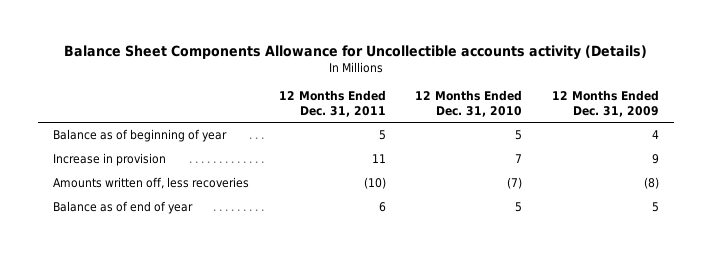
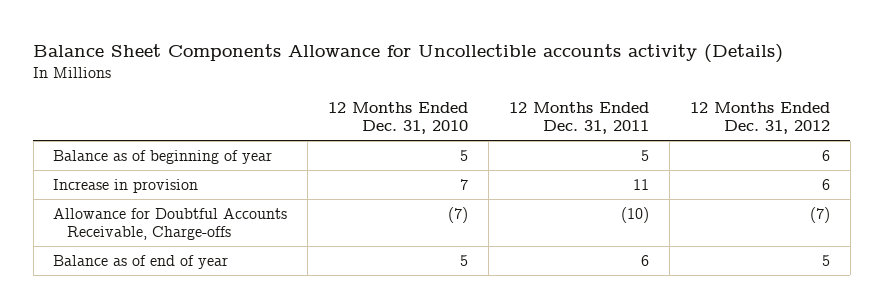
[551,90,659,117] 12 Months Ended Dec. 31, 2009 -> none
none -> [690,102,831,135] 12 Months Ended Dec. 31, 2012
[52,177,249,190] Amounts written off, less recoveries -> none
none -> [53,207,288,240] Allowance for Doubtful Accounts Receivable, Charge-offs

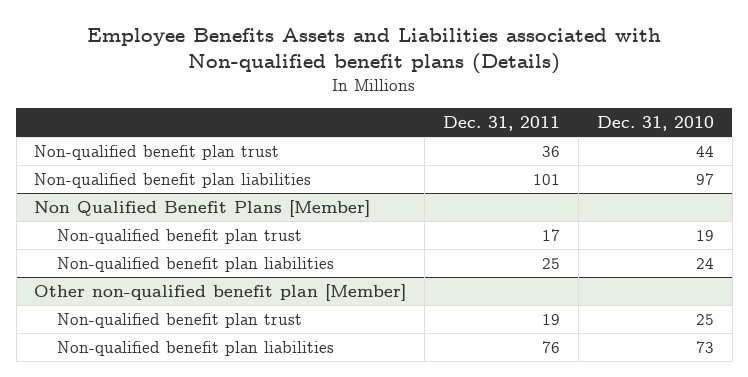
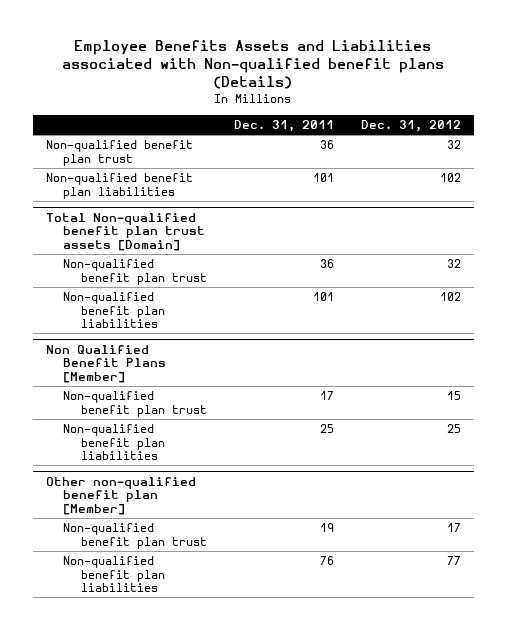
[596,115,714,131] Dec. 31, 2010 -> none
none -> [360,119,461,132] Dec. 31, 2012
none -> [46,212,206,252] Total Non-qualified benefit plan trust assets [Domain]
none -> [63,259,207,285] Non-qualified benefit plan trust
none -> [63,292,165,329] Non-qualified benefit plan liabilities

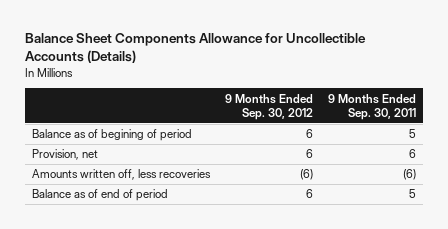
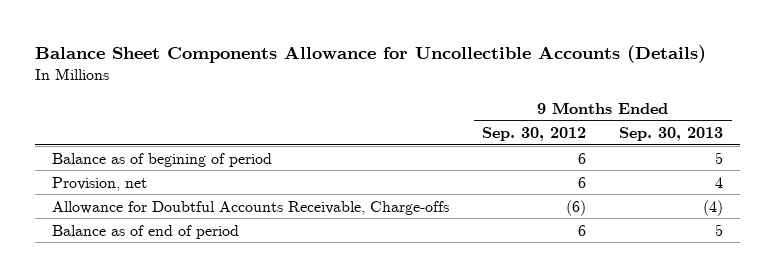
[327,93,416,120] 9 Months Ended Sep. 30, 2011 -> none
none -> [619,127,724,142] Sep. 30, 2013
[32,169,212,181] Amounts written off, less recoveries -> none
none -> [51,200,449,215] Allowance for Doubtful Accounts Receivable, Charge-offs

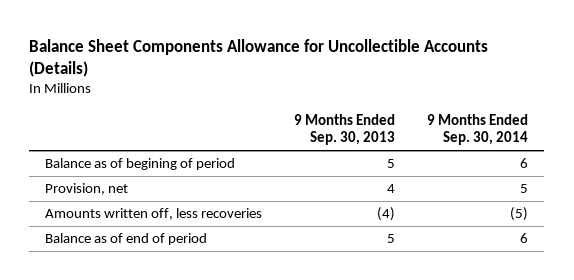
[482,127,587,142] Sep. 30, 2012 -> none
none -> [427,114,529,146] 9 Months Ended Sep. 30, 2014
[51,200,449,215] Allowance for Doubtful Accounts Receivable, Charge-offs -> [45,208,263,221] Amounts written off, less recoveries

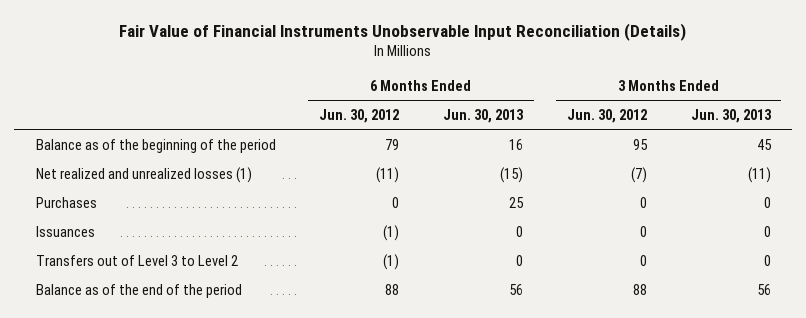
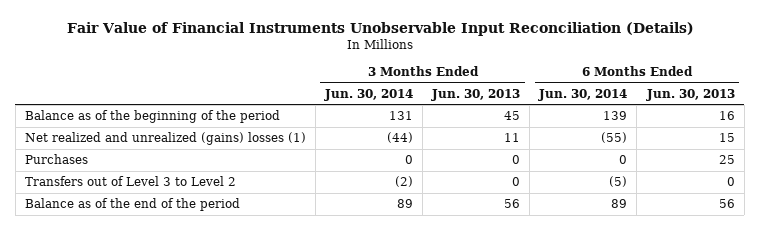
[319,108,400,123] Jun. 30, 2012 -> none
[566,108,647,123] Jun. 30, 2012 -> none
none -> [324,88,414,101] Jun. 30, 2014
none -> [538,88,628,101] Jun. 30, 2014
[35,166,252,183] Net realized and unrealized losses (1) -> [25,132,307,146] Net realized and unrealized (gains) losses (1)
[500,166,524,183] (15) -> [718,133,735,143] 15
[747,166,771,183] (11) -> [504,133,521,143] 11
[35,225,95,237] Issuances -> none

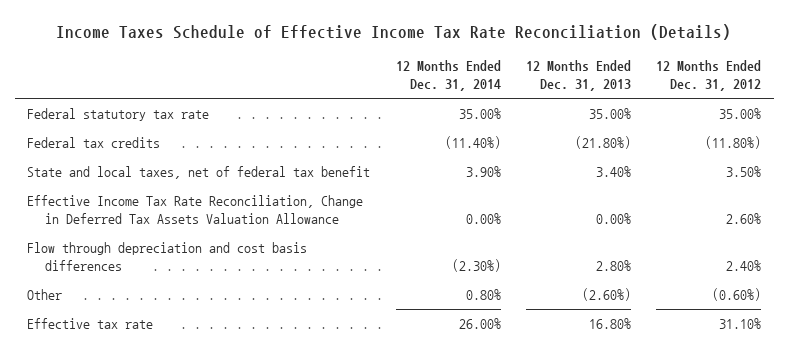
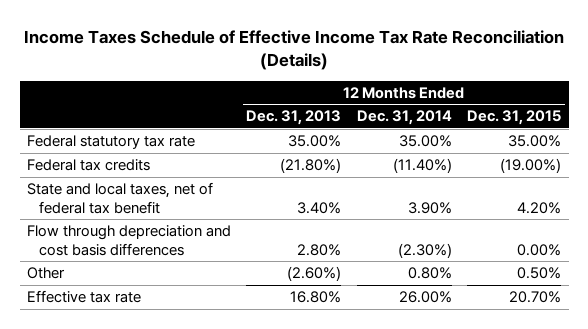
[656,60,762,92] 12 Months Ended Dec. 31, 2012 -> none
none -> [466,110,561,126] Dec. 31, 2015
[27,194,364,225] Effective Income Tax Rate Reconciliation, Change in Deferred Tax Assets Valuation Allowance -> none

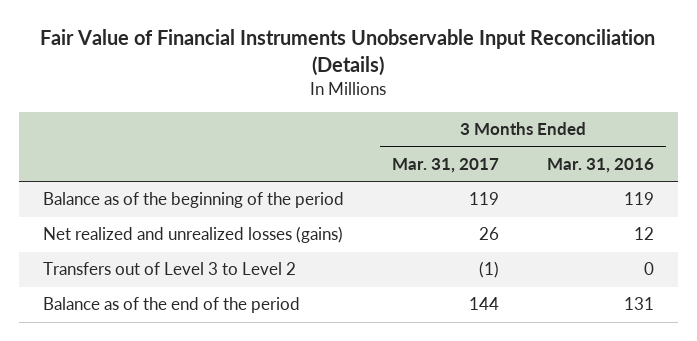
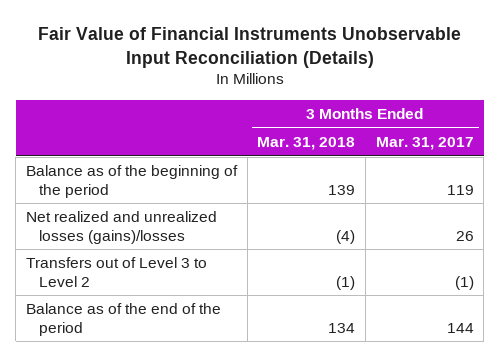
[547,157,655,173] Mar. 31, 2016 -> none
none -> [257,137,356,151] Mar. 31, 2018
[42,226,343,244] Net realized and unrealized losses (gains) -> [25,211,217,244] Net realized and unrealized losses (gains)/losses

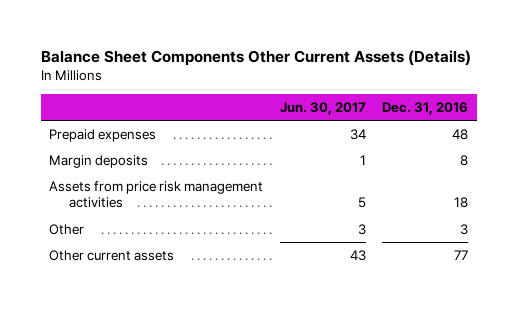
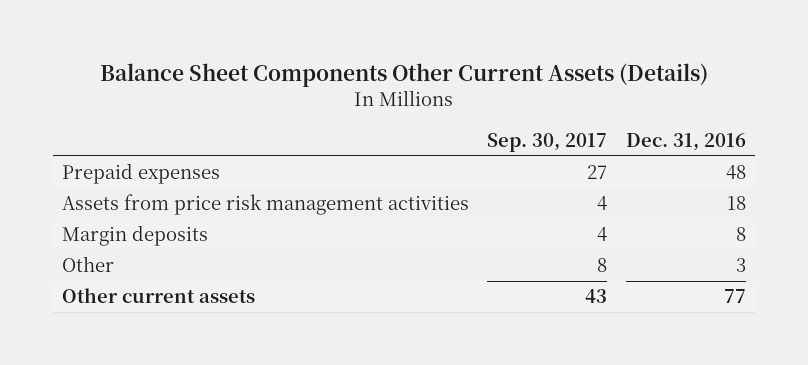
[279,101,366,115] Jun. 30, 2017 -> none
none -> [487,132,608,152] Sep. 30, 2017
[49,154,149,168] Margin deposits -> [61,225,208,247] Margin deposits

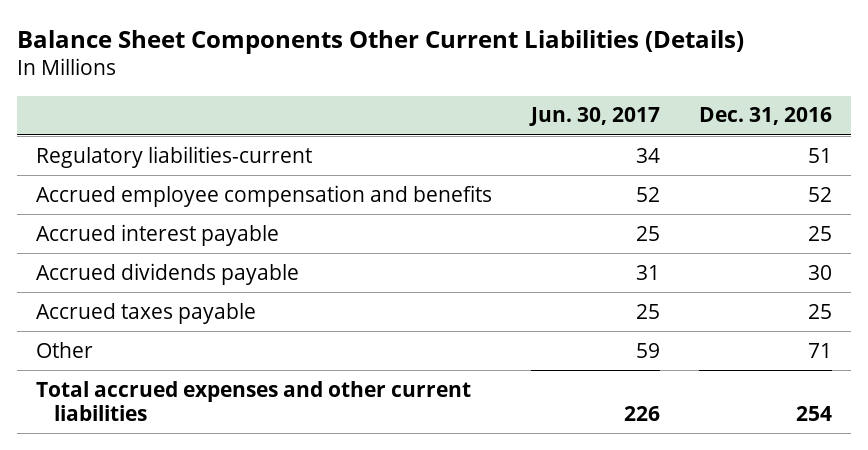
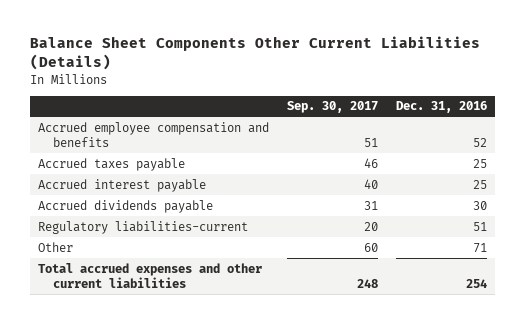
[528,107,660,127] Jun. 30, 2017 -> none
none -> [287,101,379,114] Sep. 30, 2017
[36,302,257,324] Accrued taxes payable -> [38,157,186,171] Accrued taxes payable
[36,145,313,168] Regulatory liabilities-current -> [38,220,249,234] Regulatory liabilities-current

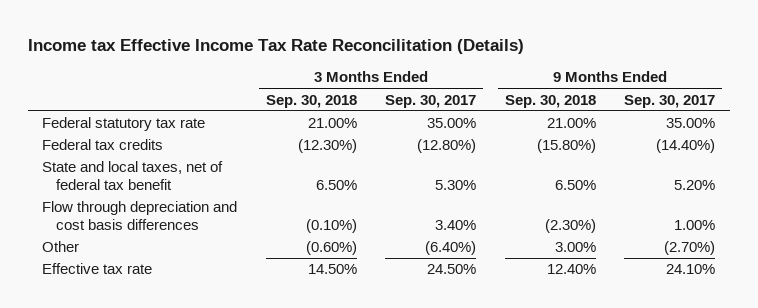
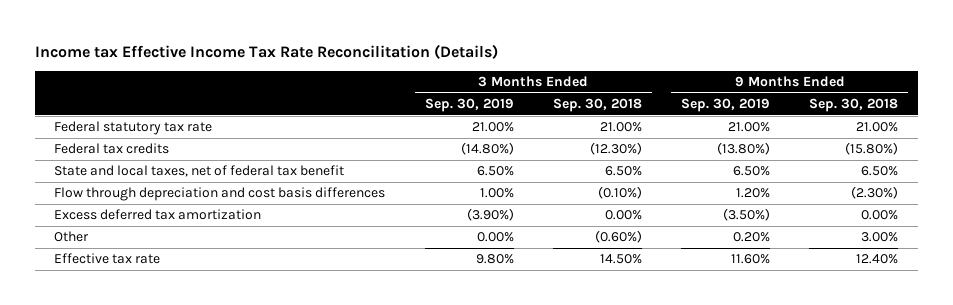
[385,94,477,108] Sep. 30, 2017 -> none
[624,94,716,108] Sep. 30, 2017 -> none
none -> [424,98,514,113] Sep. 30, 2019
none -> [680,98,770,113] Sep. 30, 2019
none -> [54,209,262,221] Excess deferred tax amortization

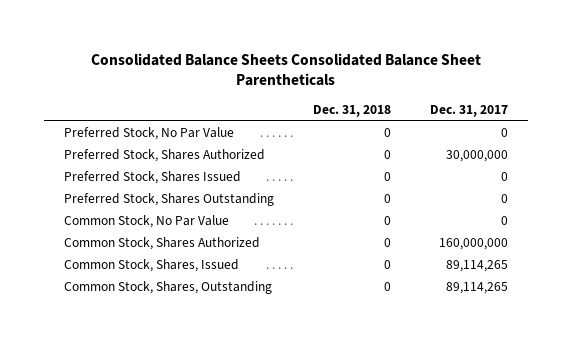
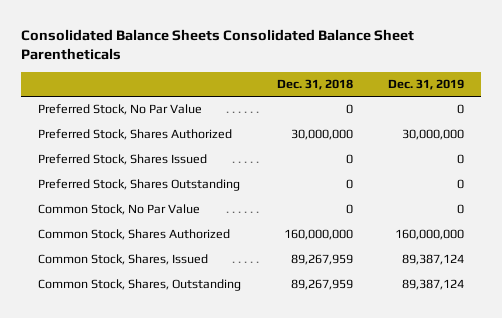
[430,105,509,118] Dec. 31, 2017 -> none
none -> [387,79,464,91] Dec. 31, 2019
[383,150,391,160] 0 -> [290,129,353,141] 30,000,000
[383,238,391,248] 0 -> [283,229,353,241] 160,000,000
[383,260,391,270] 0 -> [290,254,353,266] 89,267,959
[383,282,391,292] 0 -> [290,279,353,291] 89,267,959

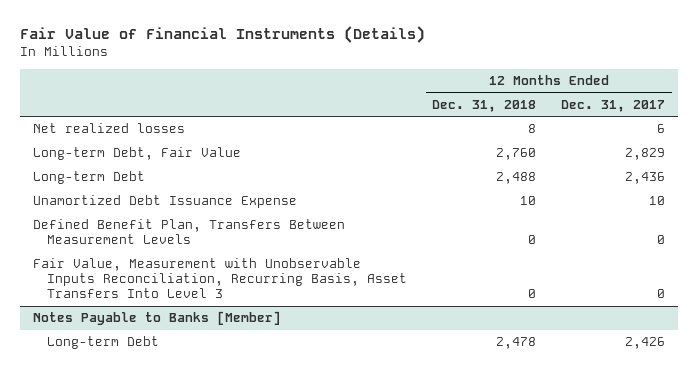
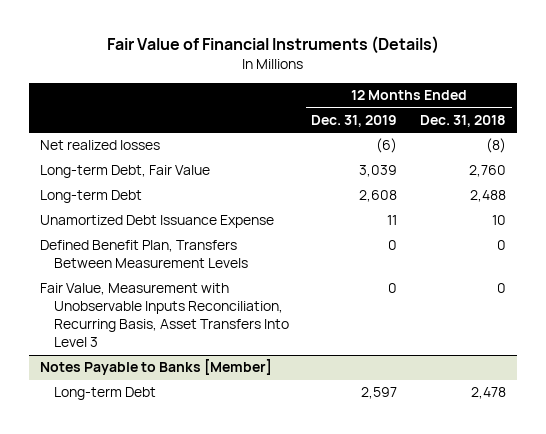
[561,99,666,112] Dec. 31, 2017 -> none
none -> [311,115,398,128] Dec. 31, 2019
[528,124,537,134] 8 -> [486,138,507,154] (8)

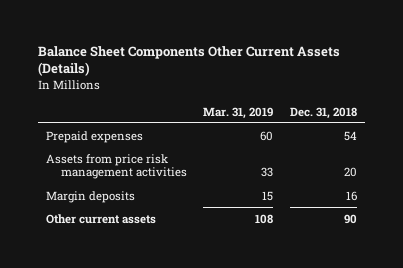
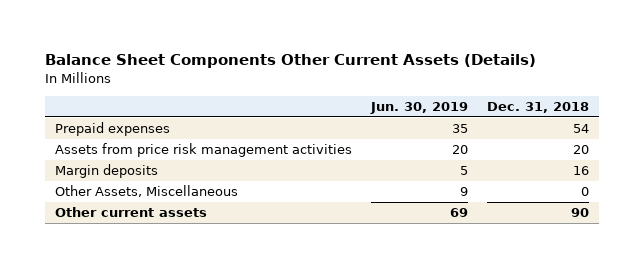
[203,106,274,119] Mar. 31, 2019 -> none
none -> [369,101,468,114] Jun. 30, 2019
none -> [54,185,238,198] Other Assets, Miscellaneous

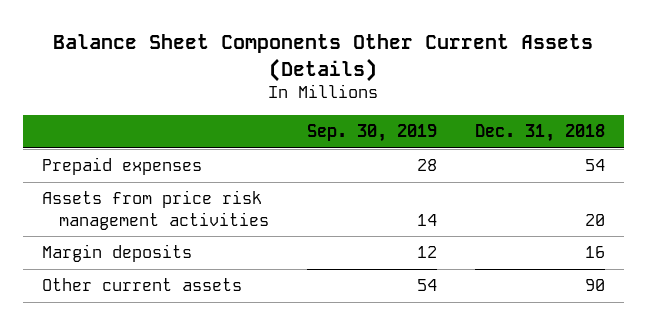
[369,101,468,114] Jun. 30, 2019 -> none
none -> [306,124,437,143] Sep. 30, 2019
[54,185,238,198] Other Assets, Miscellaneous -> none

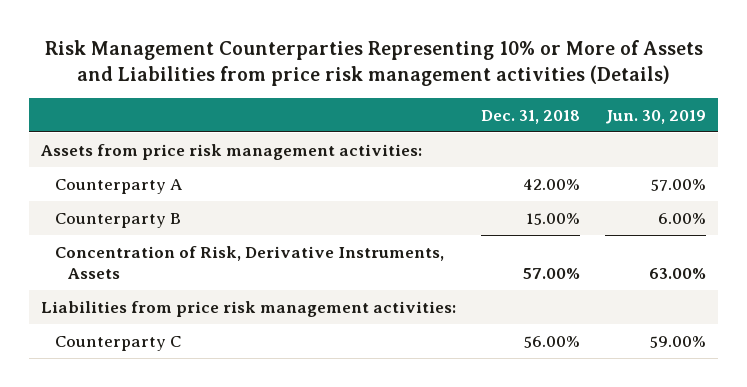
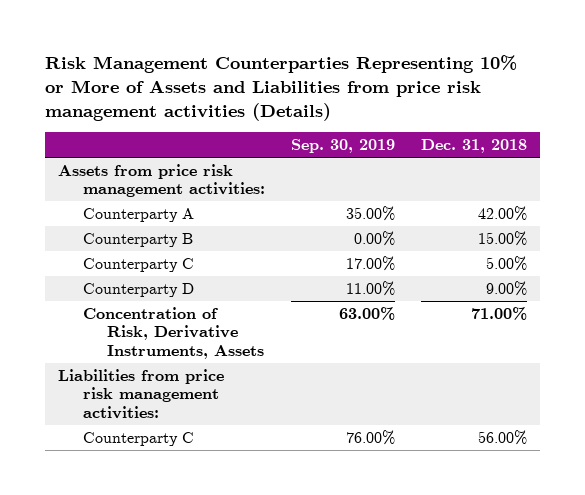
[604,109,706,124] Jun. 30, 2019 -> none
none -> [290,139,395,154] Sep. 30, 2019
none -> [82,257,194,272] Counterparty C
none -> [82,282,194,297] Counterparty D
[523,268,581,280] 57.00% -> [470,306,527,320] 71.00%

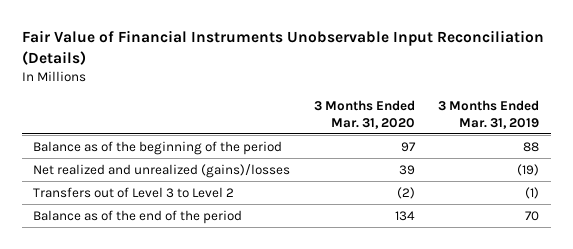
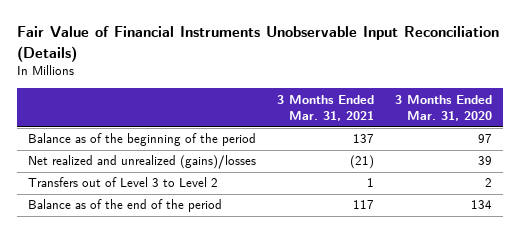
[438,100,540,129] 3 Months Ended Mar. 31, 2019 -> none
none -> [276,94,374,122] 3 Months Ended Mar. 31, 2021
[396,186,415,199] (2) -> [485,178,493,188] 2

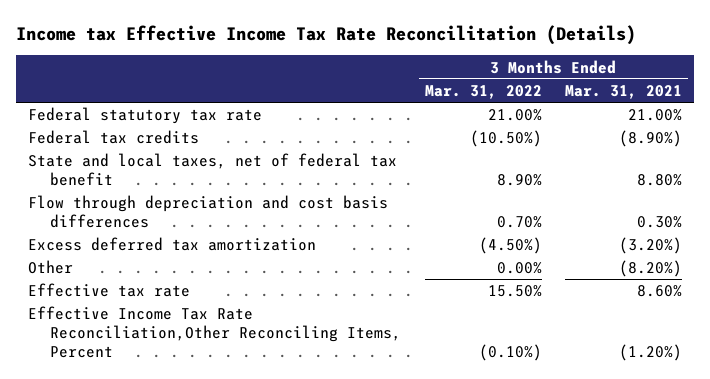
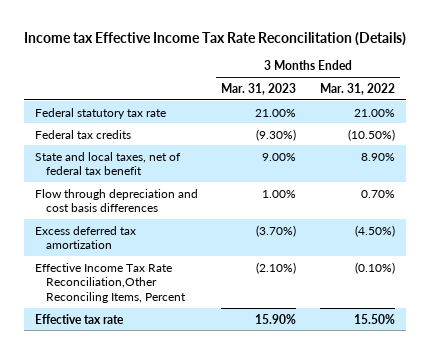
[565,84,683,99] Mar. 31, 2021 -> none
none -> [221,82,297,95] Mar. 31, 2023
[27,260,73,275] Other -> none
[27,283,190,298] Effective tax rate -> [35,313,125,324] Effective tax rate

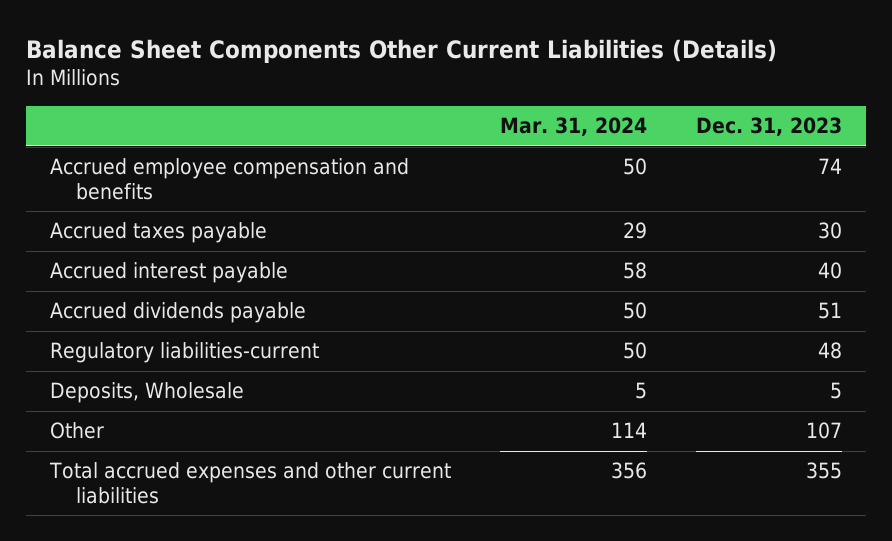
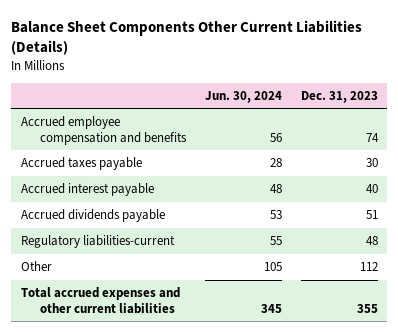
[500,117,648,137] Mar. 31, 2024 -> none
none -> [204,91,282,104] Jun. 30, 2024
[50,382,245,404] Deposits, Wholesale -> none
[806,422,843,440] 107 -> [359,262,378,272] 112

